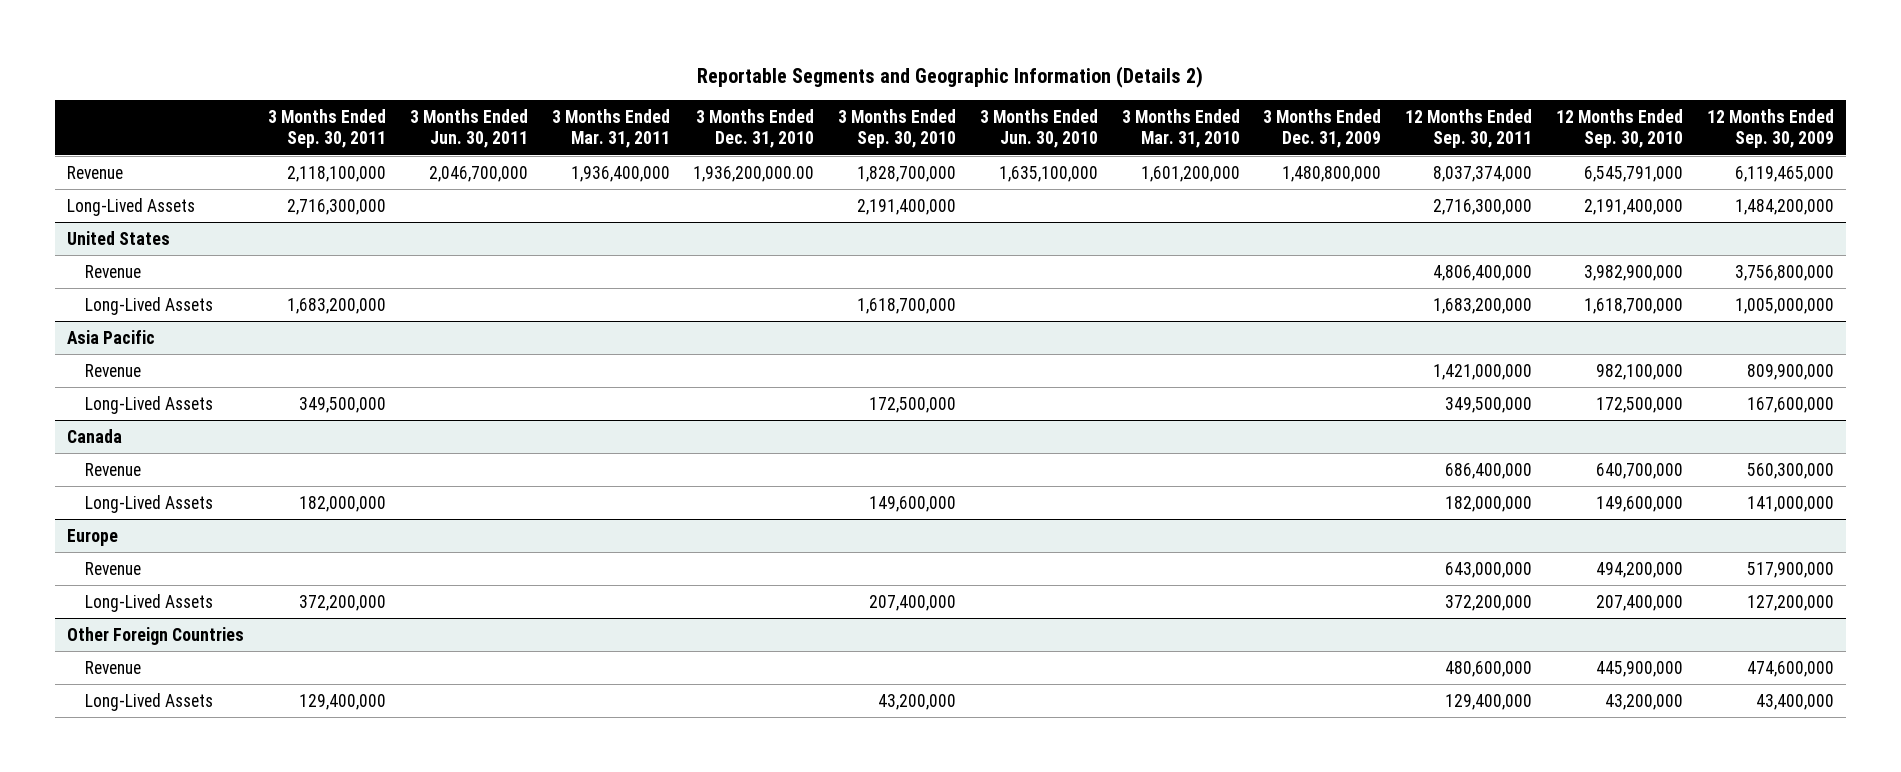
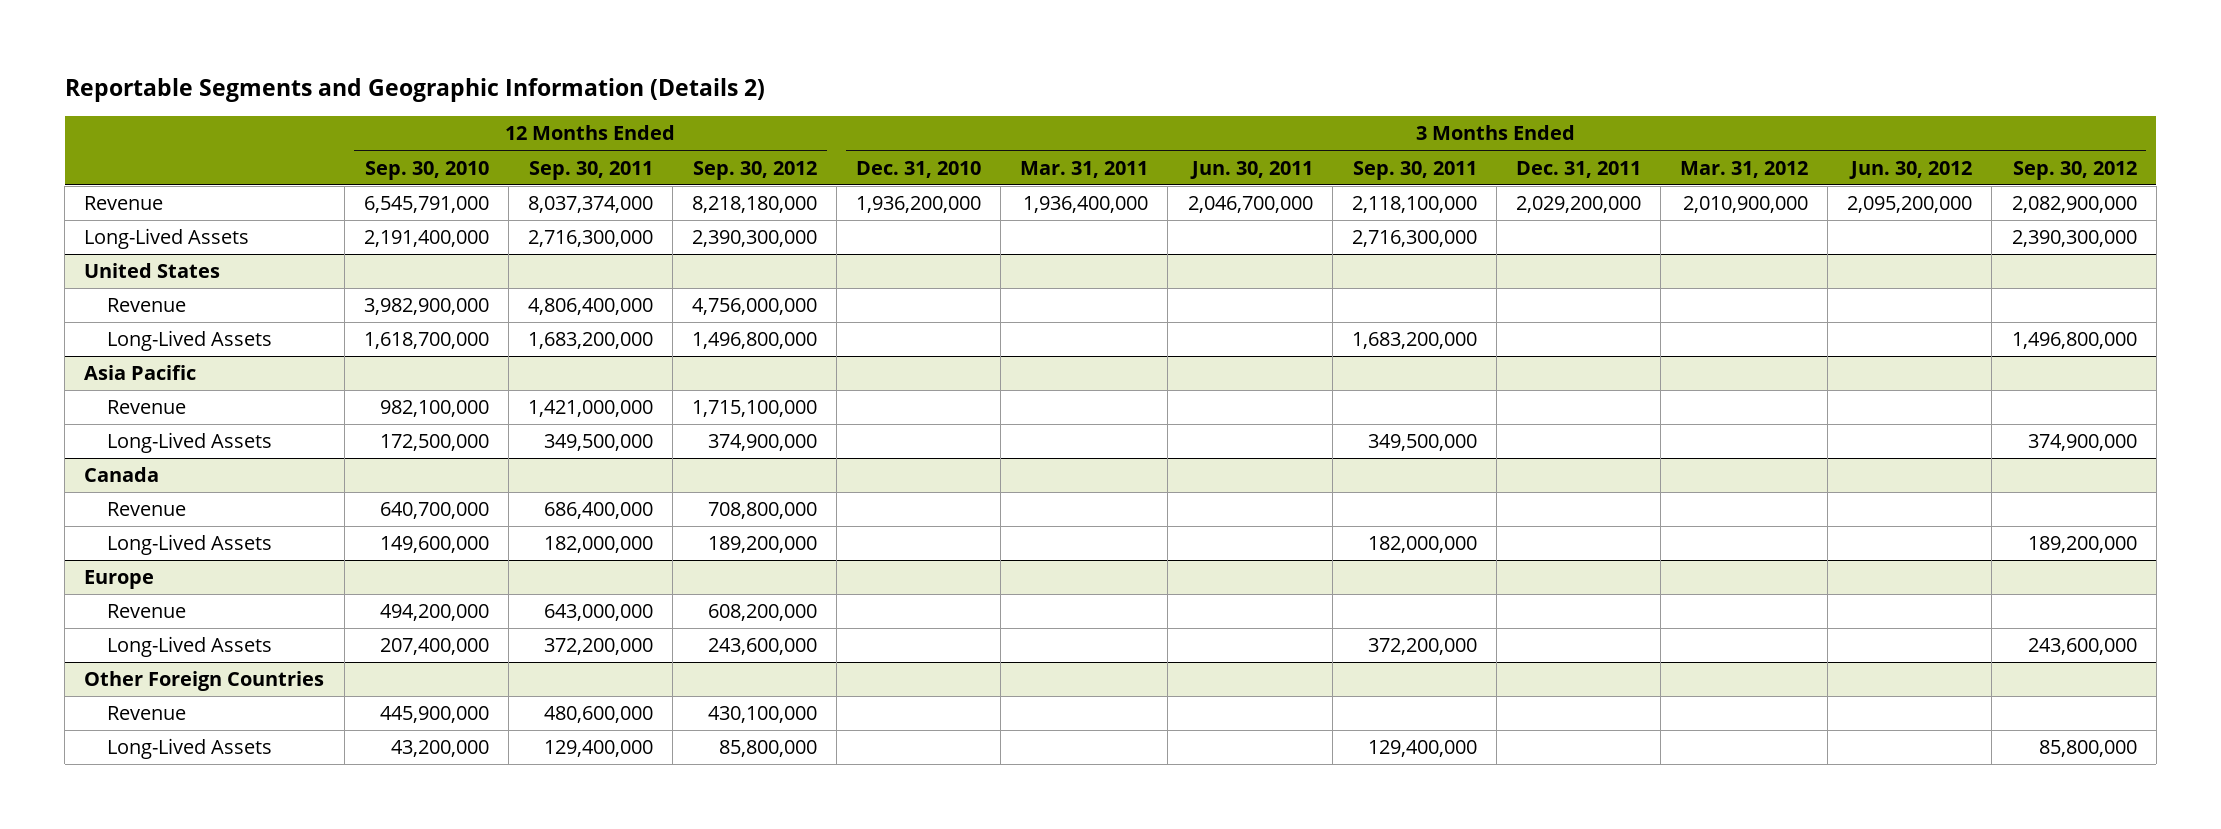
[838,108,957,149] 3 Months Ended Sep. 30, 2010 -> none
[979,108,1098,149] 3 Months Ended Jun. 30, 2010 -> none
[1121,108,1240,149] 3 Months Ended Mar. 31, 2010 -> none
[1263,108,1382,149] 3 Months Ended Dec. 31, 2009 -> none
[1706,108,1834,149] 12 Months Ended Sep. 30, 2009 -> none
none -> [692,160,817,180] Sep. 30, 2012
none -> [1515,160,1641,178] Dec. 31, 2011
none -> [1680,160,1809,178] Mar. 31, 2012
none -> [1849,160,1973,179] Jun. 30, 2012
none -> [2012,160,2137,180] Sep. 30, 2012
[693,165,815,182] 1,936,200,000.00 -> [856,196,982,214] 1,936,200,000

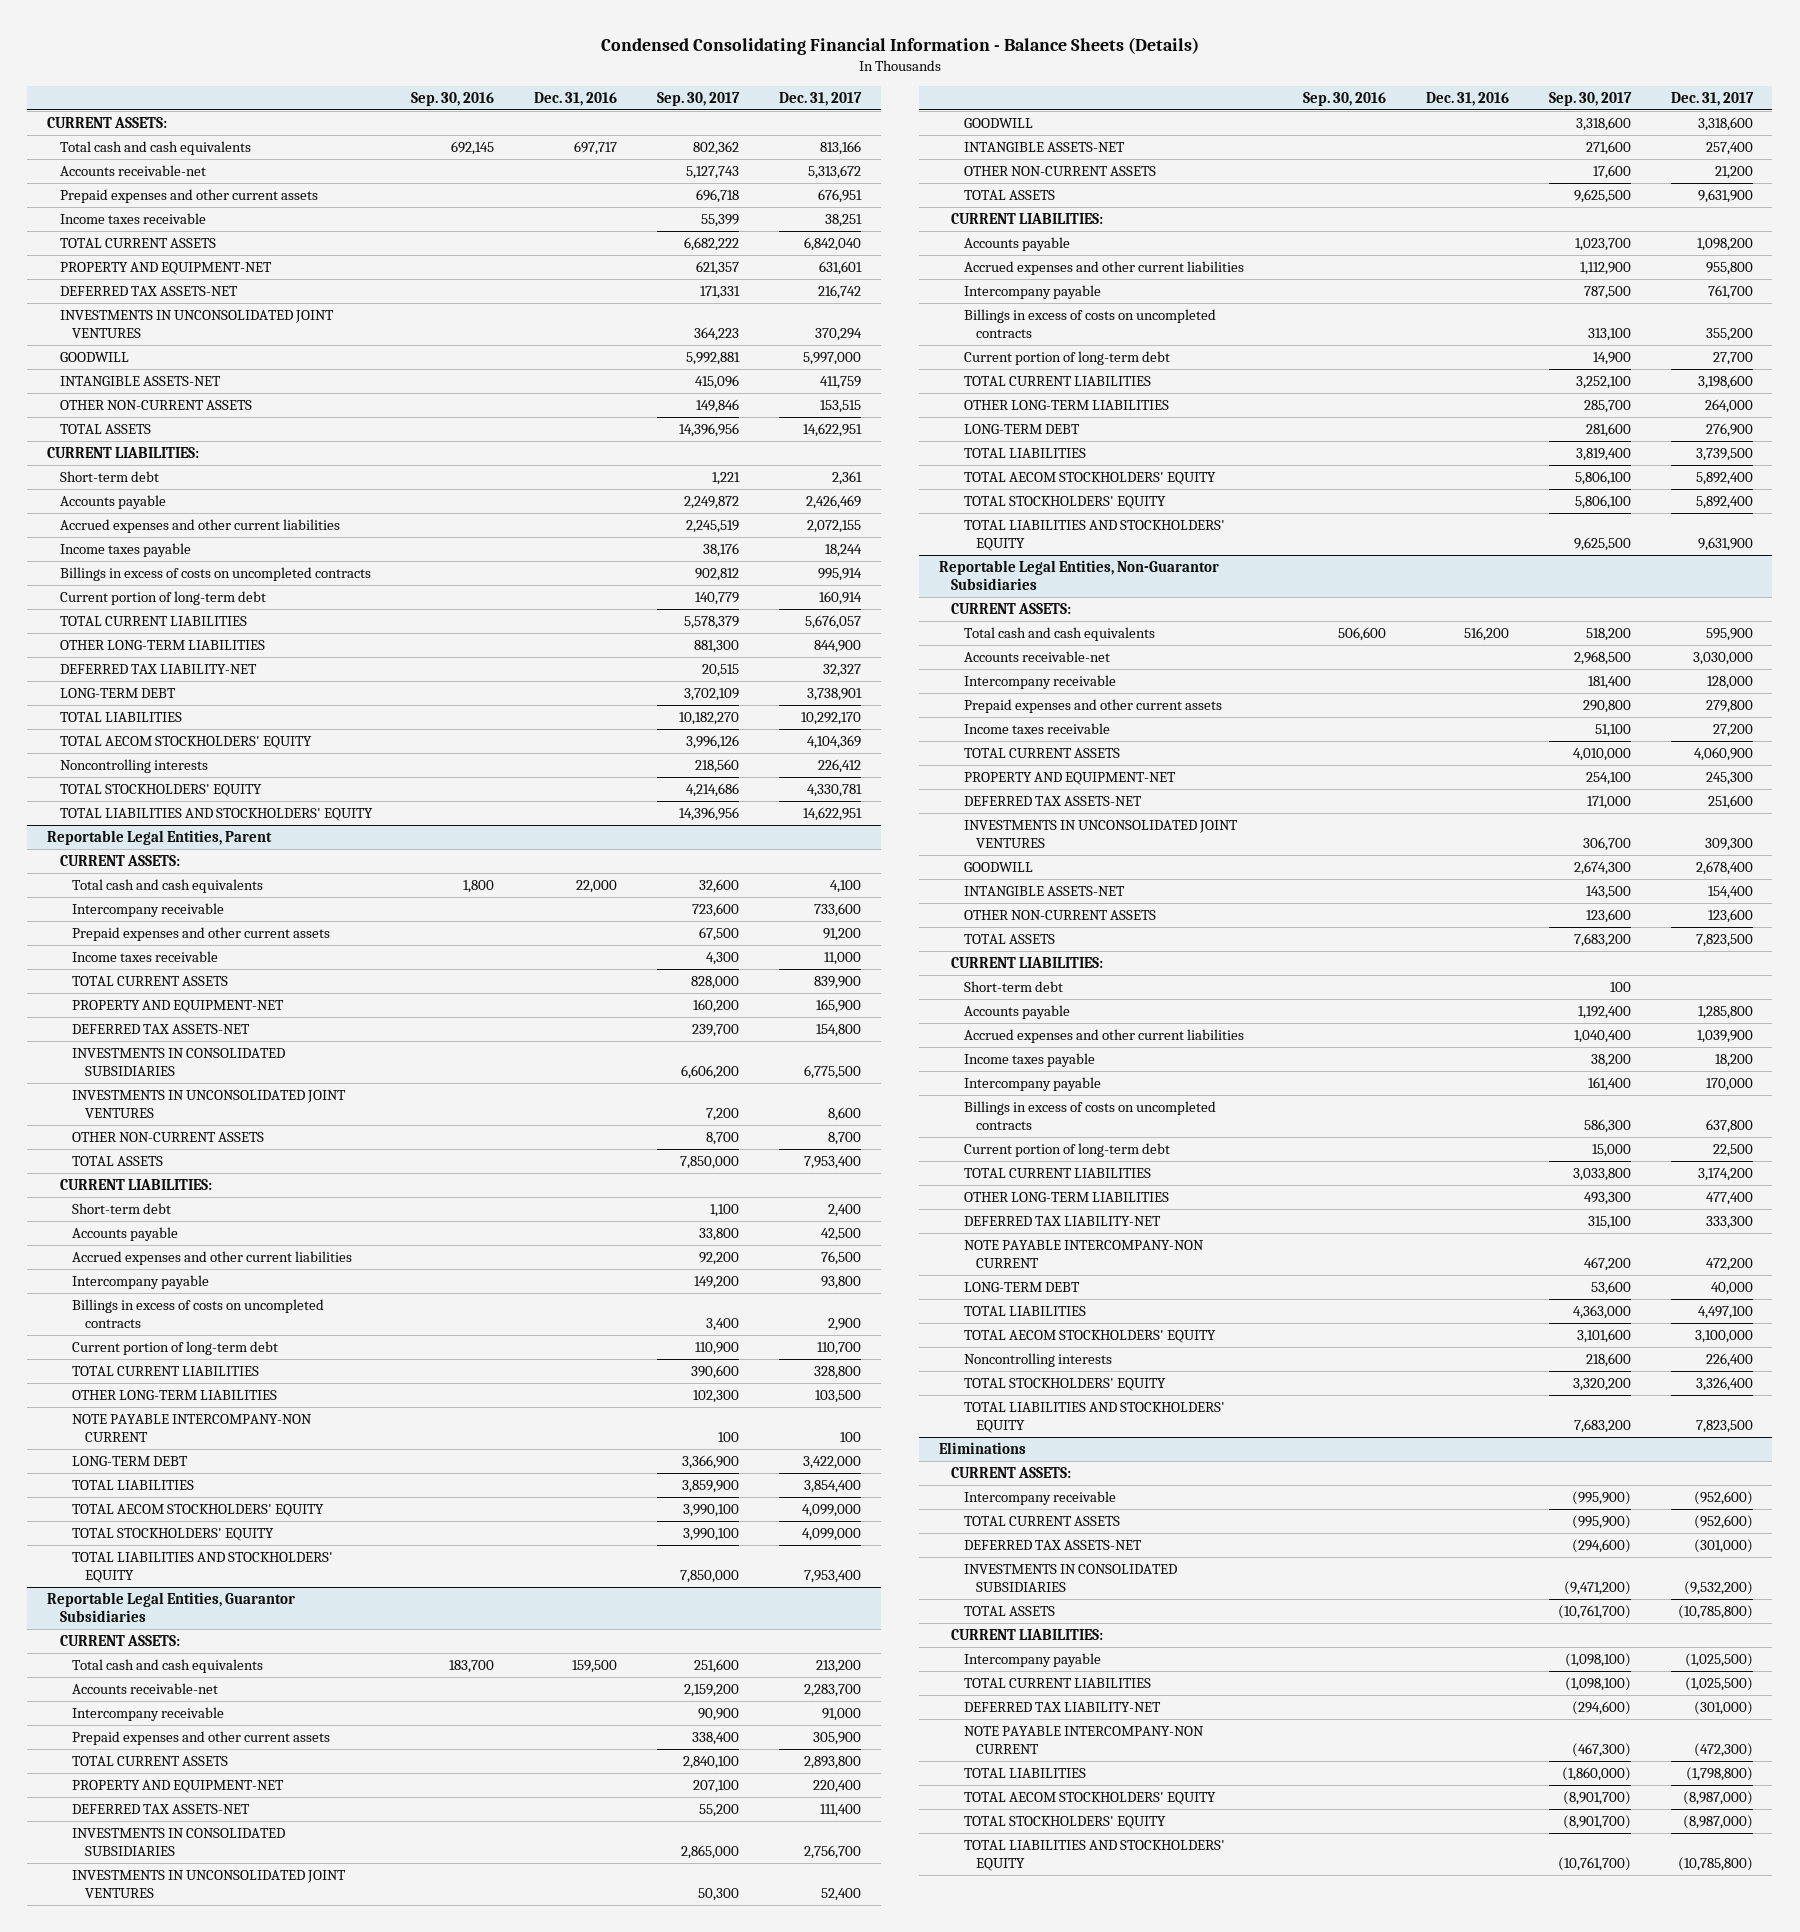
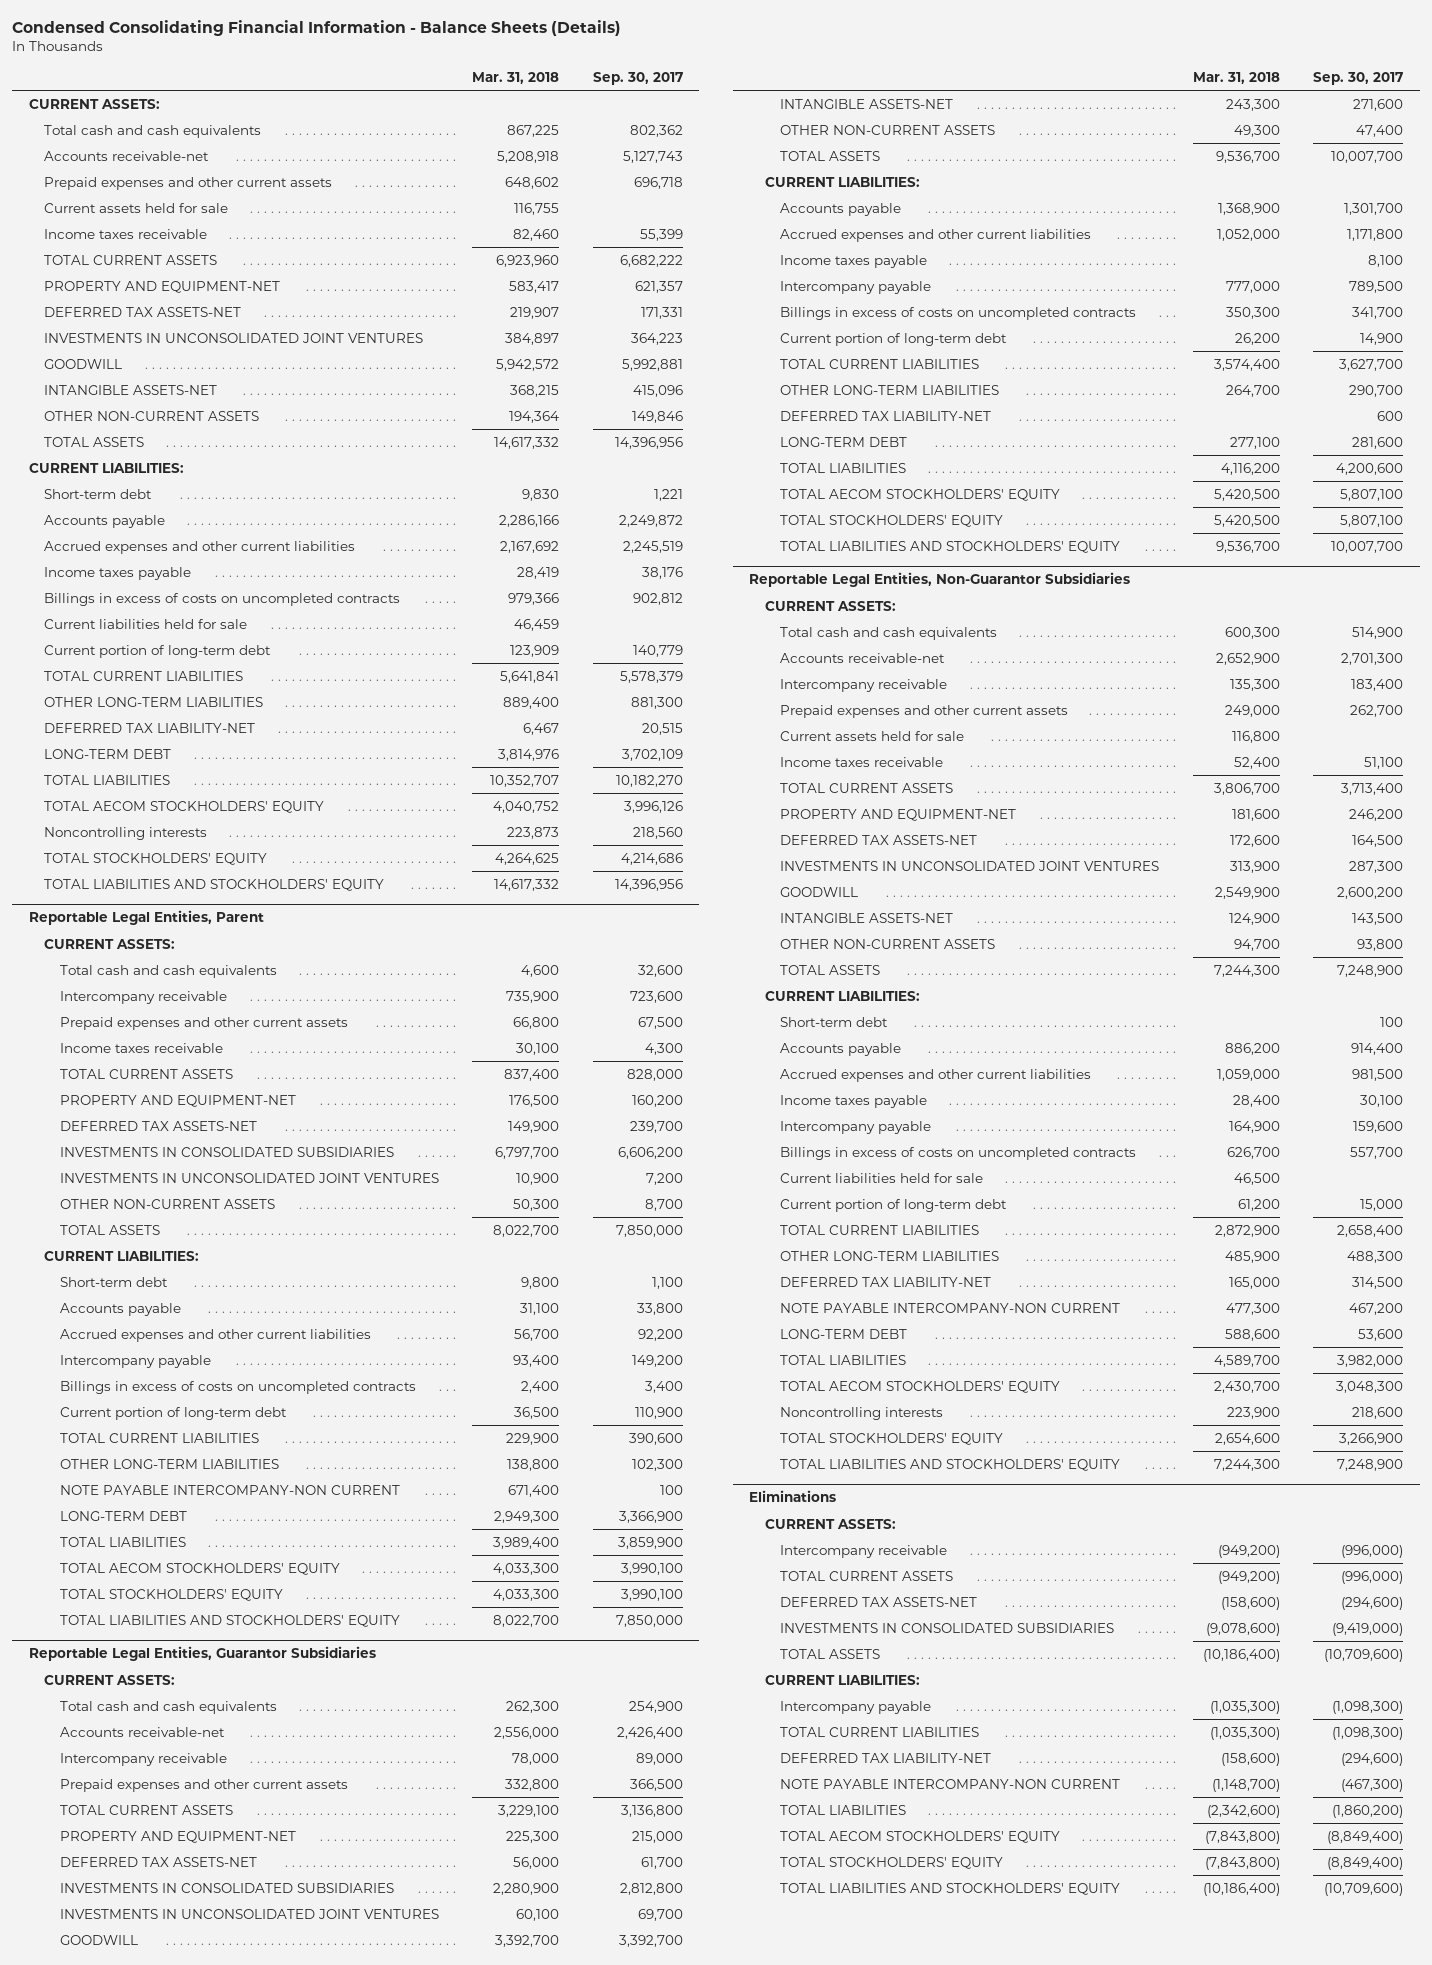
[411,91,495,106] Sep. 30, 2016 -> none
[534,91,618,106] Dec. 31, 2016 -> none
[778,91,862,106] Dec. 31, 2017 -> none
none -> [472,71,560,84] Mar. 31, 2018
none -> [44,202,229,213] Current assets held for sale
none -> [44,618,248,629] Current liabilities held for sale
[694,1658,740,1673] 251,600 -> [628,1700,683,1713] 254,900
[684,1683,740,1697] 2,159,200 -> [616,1726,683,1739] 2,426,400
[698,1707,740,1721] 90,900 -> [635,1752,683,1765] 89,000
[692,1731,740,1745] 338,400 -> [629,1778,683,1791] 366,500
[683,1755,740,1769] 2,840,100 -> [620,1804,683,1817] 3,136,800
[693,1779,740,1793] 207,100 -> [631,1830,683,1843] 215,000
[699,1803,740,1817] 55,200 -> [640,1856,683,1869] 61,700
[681,1845,740,1860] 2,865,000 -> [619,1882,683,1895] 2,812,800
[698,1888,740,1902] 50,300 -> [637,1908,683,1921] 69,700
[1575,116,1631,131] 3,318,600 -> [618,1934,683,1947] 3,392,700
[1592,164,1631,179] 17,600 -> [1355,124,1403,137] 47,400
[1573,188,1631,203] 9,625,500 -> [1330,150,1403,163] 10,007,700
[1574,237,1631,251] 1,023,700 -> [1343,202,1403,215] 1,301,700
[1579,261,1631,275] 1,112,900 -> [1346,228,1403,241] 1,171,800
none -> [780,254,928,268] Income taxes payable
[1583,285,1631,299] 787,500 -> [1348,280,1403,293] 789,500
[1587,328,1631,342] 313,100 -> [1351,306,1403,319] 341,700
[1575,375,1631,389] 3,252,100 -> [1338,358,1403,371] 3,627,700
[1583,399,1631,413] 285,700 -> [1348,384,1403,397] 290,700
none -> [780,410,992,421] DEFERRED TAX LIABILITY-NET
[1575,447,1631,461] 3,819,400 -> [1335,462,1403,475] 4,200,600
[1574,470,1631,485] 5,806,100 -> [1339,488,1403,501] 5,807,100
[1574,494,1631,509] 5,806,100 -> [1339,514,1403,527] 5,807,100
[1573,537,1631,552] 9,625,500 -> [1330,540,1403,553] 10,007,700
[1585,627,1631,641] 518,200 -> [1351,626,1403,639] 514,900
[1573,650,1631,665] 2,968,500 -> [1340,652,1403,665] 2,701,300
[1587,675,1631,689] 181,400 -> [1350,678,1403,691] 183,400
[1582,699,1631,713] 290,800 -> [1349,704,1403,717] 262,700
none -> [780,730,965,741] Current assets held for sale
[1572,747,1631,761] 4,010,000 -> [1340,782,1403,795] 3,713,400
[1585,771,1631,785] 254,100 -> [1348,808,1403,821] 246,200
[1586,795,1631,809] 171,000 -> [1351,834,1403,847] 164,500
[1582,837,1631,852] 306,700 -> [1348,860,1403,873] 287,300
[1573,860,1631,875] 2,674,300 -> [1336,886,1403,899] 2,600,200
[1585,908,1631,923] 123,600 -> [1356,938,1403,951] 93,800
[1573,932,1631,947] 7,683,200 -> [1336,964,1403,977] 7,248,900
[1577,1005,1631,1019] 1,192,400 -> [1350,1042,1403,1055] 914,400
[1573,1029,1631,1043] 1,040,400 -> [1351,1068,1403,1081] 981,500
[1590,1053,1631,1067] 38,200 -> [1359,1094,1403,1107] 30,100
[1587,1076,1631,1091] 161,400 -> [1352,1120,1403,1133] 159,600
[1583,1119,1631,1134] 586,300 -> [1349,1146,1403,1159] 557,700
none -> [780,1172,984,1183] Current liabilities held for sale
[1572,1167,1631,1181] 3,033,800 -> [1336,1224,1403,1237] 2,658,400
[1583,1191,1631,1205] 493,300 -> [1346,1250,1403,1263] 488,300
[1587,1215,1631,1229] 315,100 -> [1351,1276,1403,1289] 314,500
[1572,1304,1631,1319] 4,363,000 -> [1336,1354,1403,1367] 3,982,000
[1576,1328,1631,1343] 3,101,600 -> [1335,1380,1403,1393] 3,048,300
[1572,1377,1631,1391] 3,320,200 -> [1338,1432,1403,1445] 3,266,900
[1573,1419,1631,1434] 7,683,200 -> [1336,1458,1403,1471] 7,248,900
[1571,1490,1631,1505] (995,900) -> [1340,1544,1403,1558] (996,000)
[1571,1514,1631,1529] (995,900) -> [1340,1570,1403,1584] (996,000)
[1563,1581,1631,1596] (9,471,200) -> [1331,1622,1403,1636] (9,419,000)
[1557,1604,1631,1619] (10,761,700) -> [1323,1648,1403,1662] (10,709,600)
[1564,1652,1631,1667] (1,098,100) -> [1331,1700,1403,1714] (1,098,300)
[1564,1676,1631,1691] (1,098,100) -> [1331,1726,1403,1740] (1,098,300)
[1561,1766,1631,1781] (1,860,000) -> [1331,1804,1403,1818] (1,860,200)
[1562,1790,1631,1805] (8,901,700) -> [1326,1830,1403,1844] (8,849,400)
[1562,1814,1631,1829] (8,901,700) -> [1326,1856,1403,1870] (8,849,400)
[1557,1857,1631,1872] (10,761,700) -> [1323,1882,1403,1896] (10,709,600)

